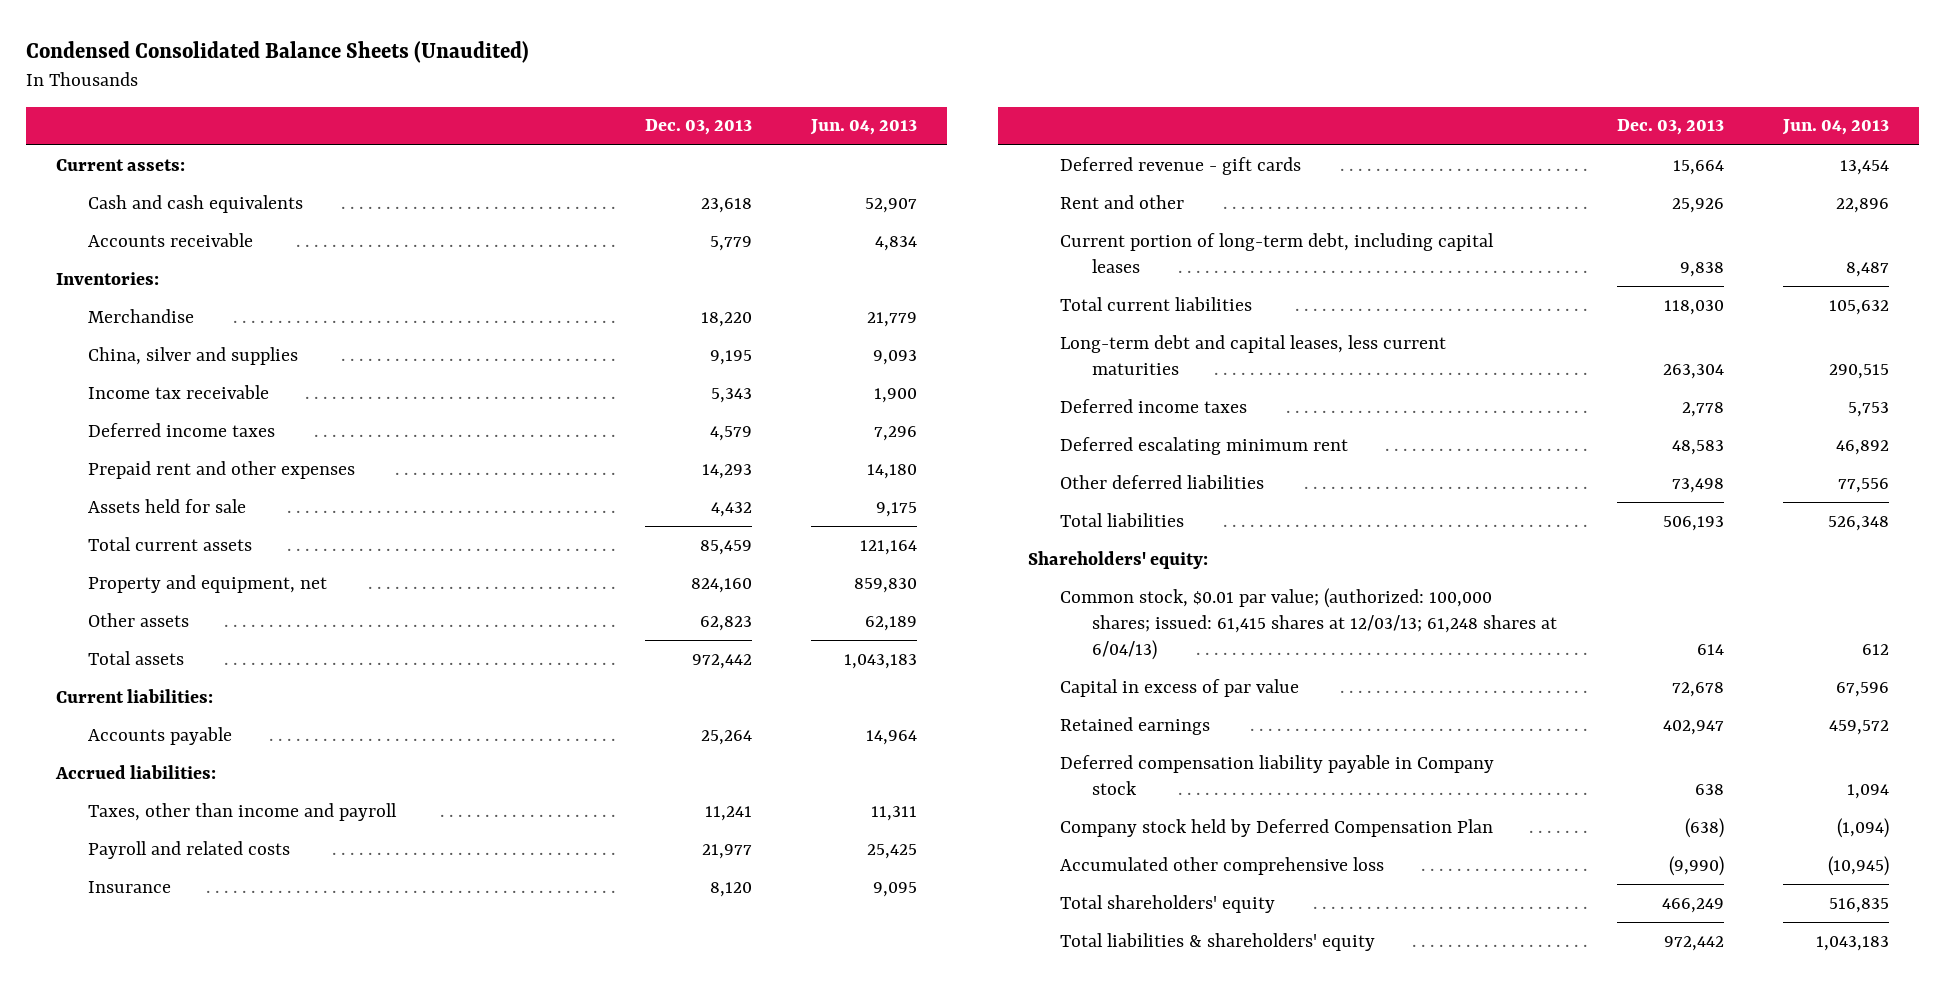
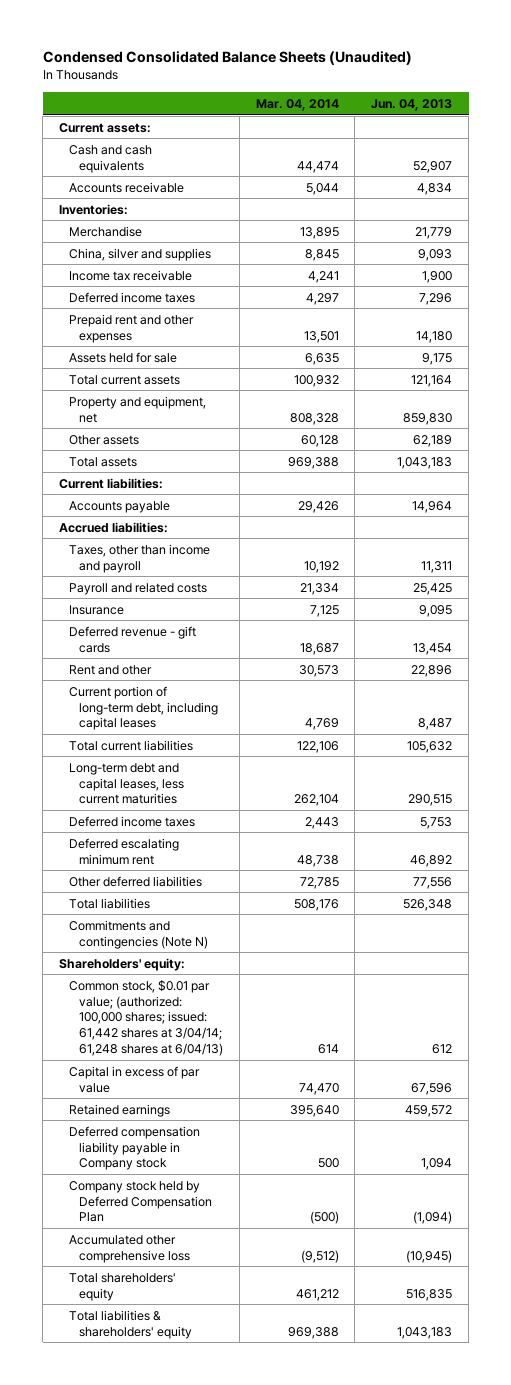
[644,119,752,136] Dec. 03, 2013 -> none
none -> [255,98,339,111] Mar. 04, 2014
none -> [68,919,208,949] Commitments and contingencies (Note N)
[1060,587,1558,660] Common stock, $0.01 par value; (authorized: 100,000 shares; issued: 61,415 shares at 12/03/13; 61,248 shares at 6/04/13) -> [68,979,223,1056] Common stock, $0.01 par value; (authorized: 100,000 shares; issued: 61,442 shares at 3/04/14; 61,248 shares at 6/04/13)

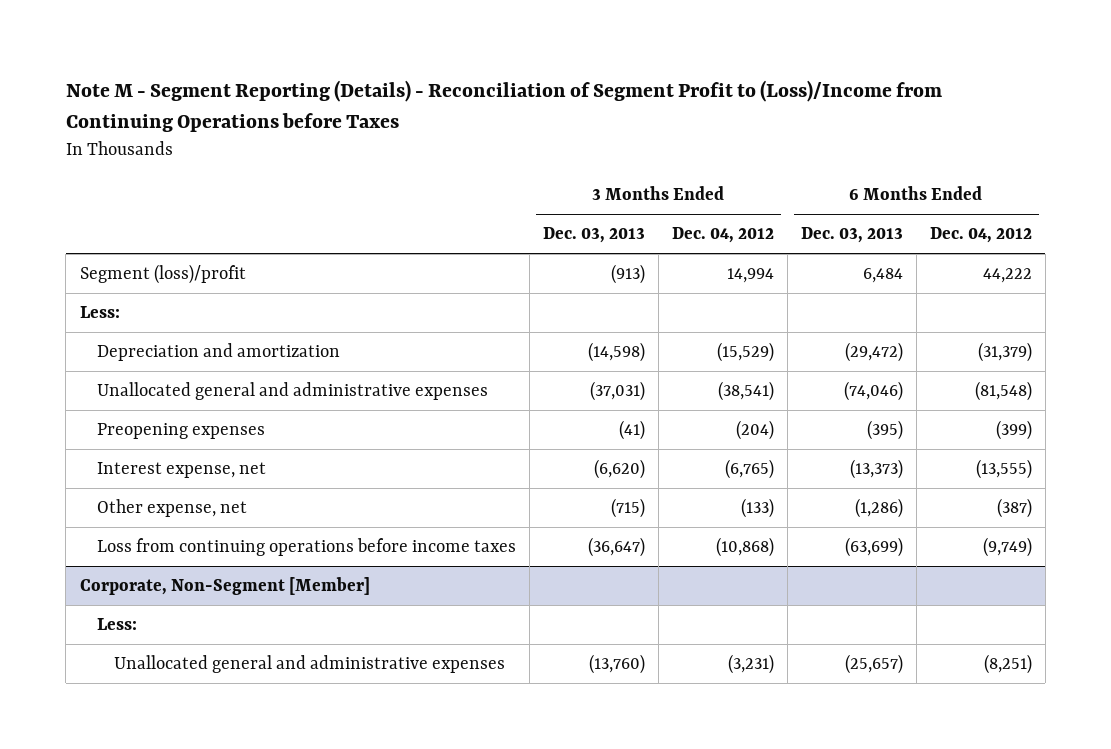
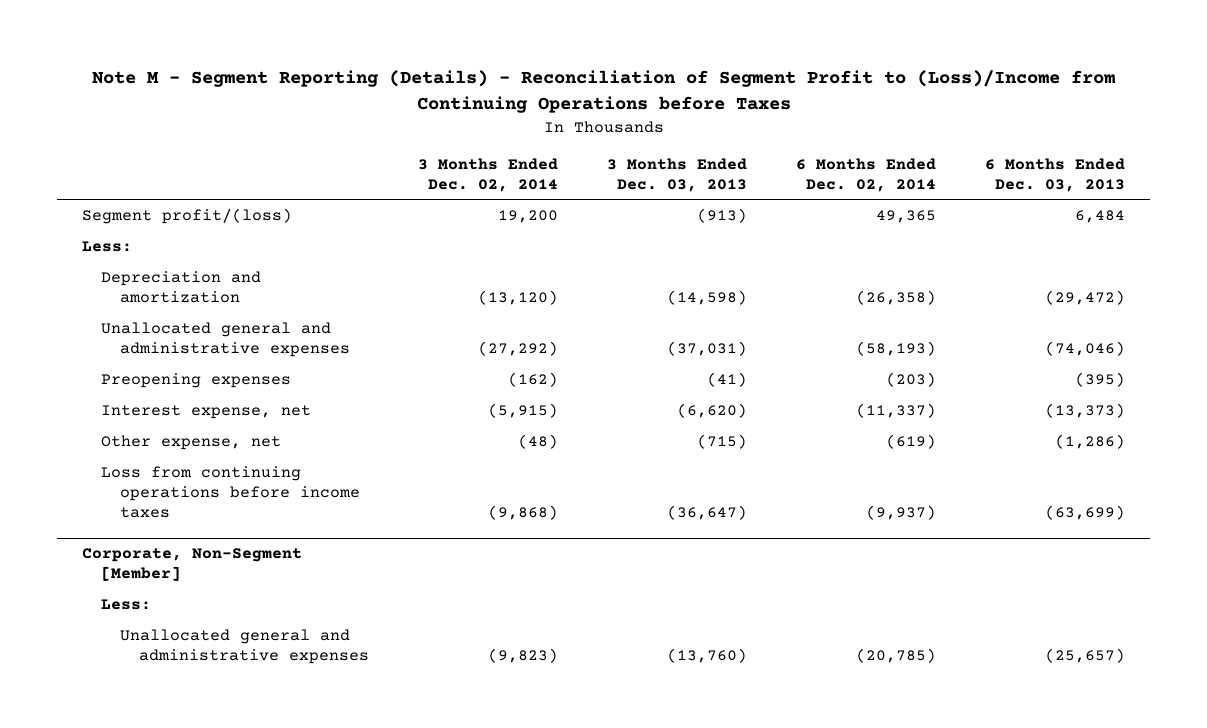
[671,227,774,244] Dec. 04, 2012 -> none
[929,227,1032,244] Dec. 04, 2012 -> none
none -> [418,157,559,192] 3 Months Ended Dec. 02, 2014
none -> [796,157,937,192] 6 Months Ended Dec. 02, 2014
[79,264,246,285] Segment (loss)/profit -> [81,208,292,225] Segment profit/(loss)

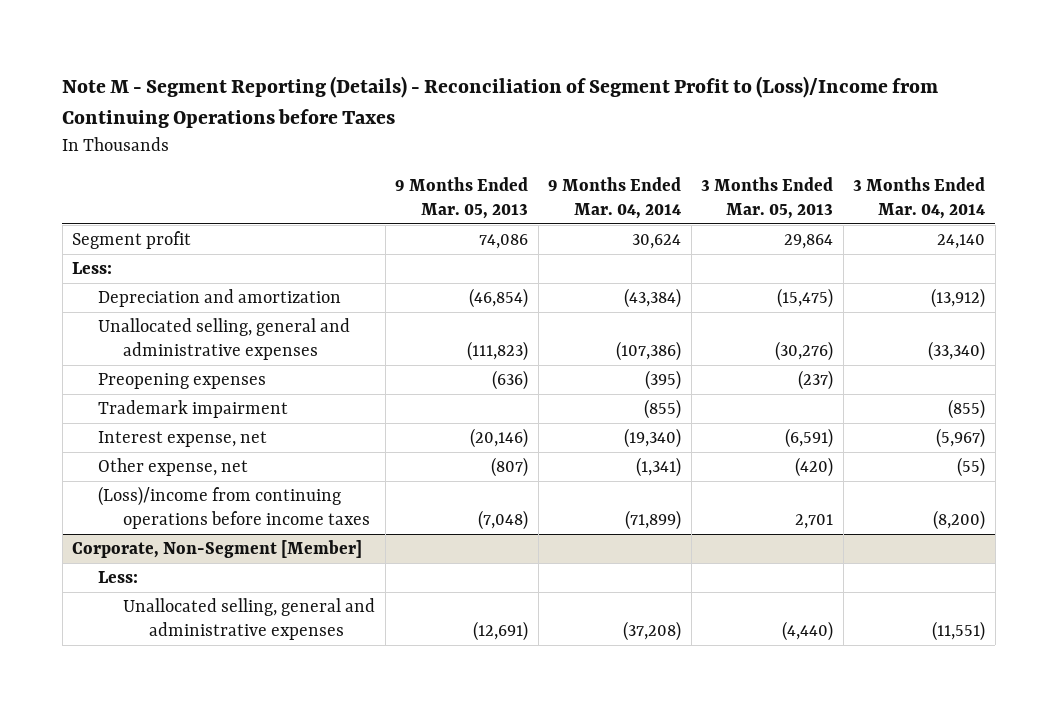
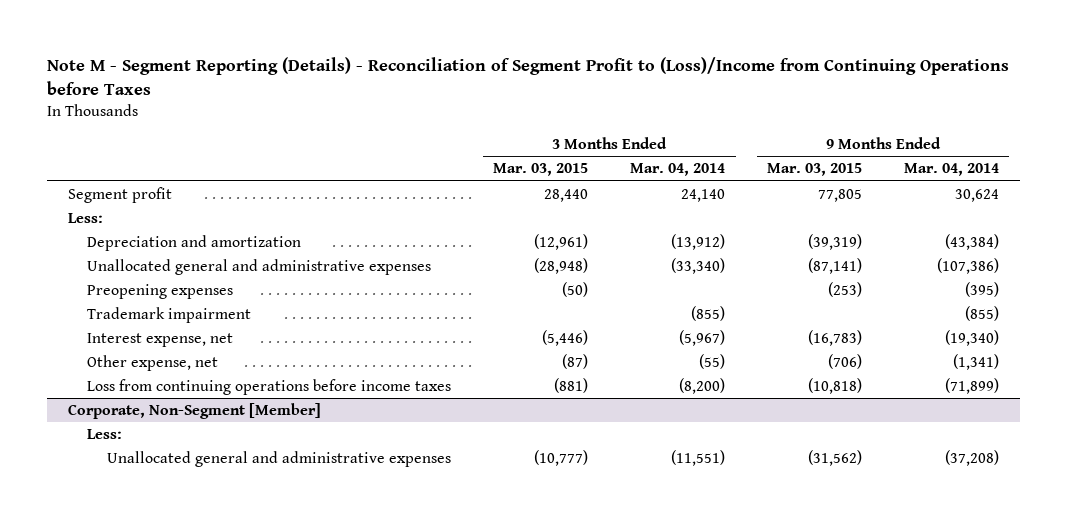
[395,177,529,219] 9 Months Ended Mar. 05, 2013 -> none
[701,177,834,219] 3 Months Ended Mar. 05, 2013 -> none
none -> [493,163,589,177] Mar. 03, 2015
none -> [766,163,862,177] Mar. 03, 2015
[97,318,350,360] Unallocated selling, general and administrative expenses -> [87,259,432,276] Unallocated general and administrative expenses
[97,486,371,529] (Loss)/income from continuing operations before income taxes -> [87,379,452,396] Loss from continuing operations before income taxes
[123,598,376,640] Unallocated selling, general and administrative expenses -> [106,451,451,468] Unallocated general and administrative expenses

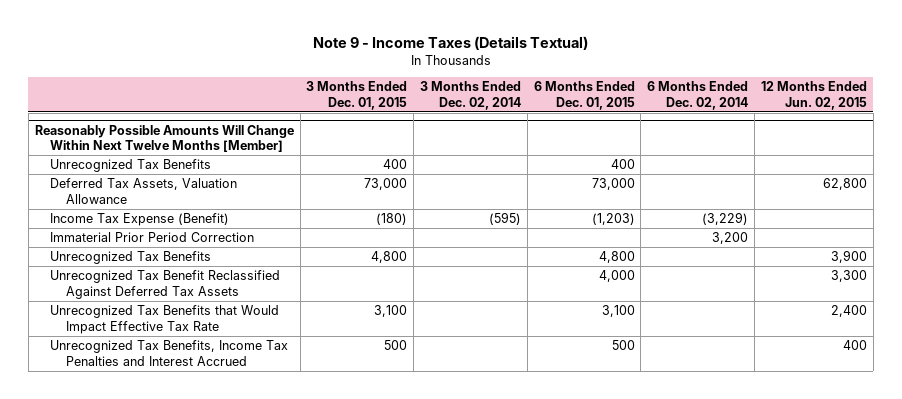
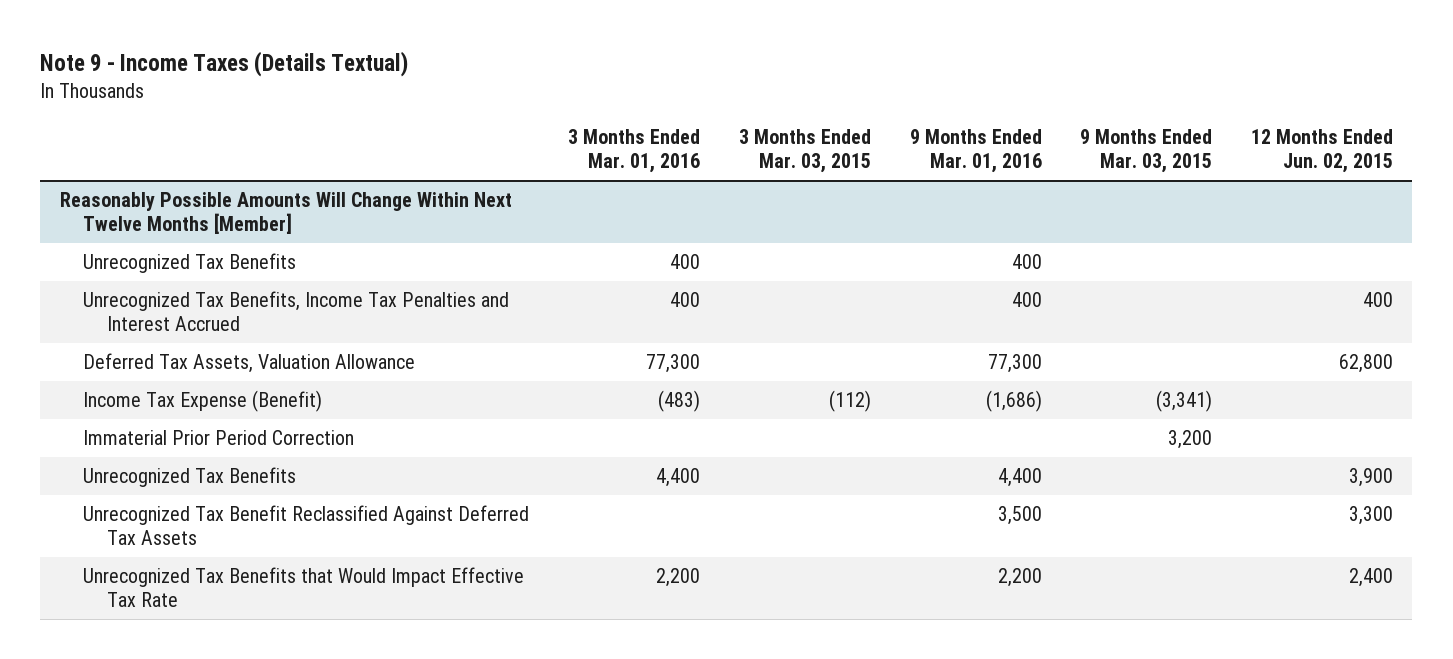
[306,81,408,110] 3 Months Ended Dec. 01, 2015 -> none
[419,81,521,110] 3 Months Ended Dec. 02, 2014 -> none
[533,81,635,110] 6 Months Ended Dec. 01, 2015 -> none
[647,81,749,110] 6 Months Ended Dec. 02, 2014 -> none
none -> [568,129,701,174] 3 Months Ended Mar. 01, 2016
none -> [738,129,871,174] 3 Months Ended Mar. 03, 2015
none -> [909,129,1042,174] 9 Months Ended Mar. 01, 2016
none -> [1080,129,1213,174] 9 Months Ended Mar. 03, 2015
[50,340,289,366] Unrecognized Tax Benefits, Income Tax Penalties and Interest Accrued -> [83,291,510,332] Unrecognized Tax Benefits, Income Tax Penalties and Interest Accrued

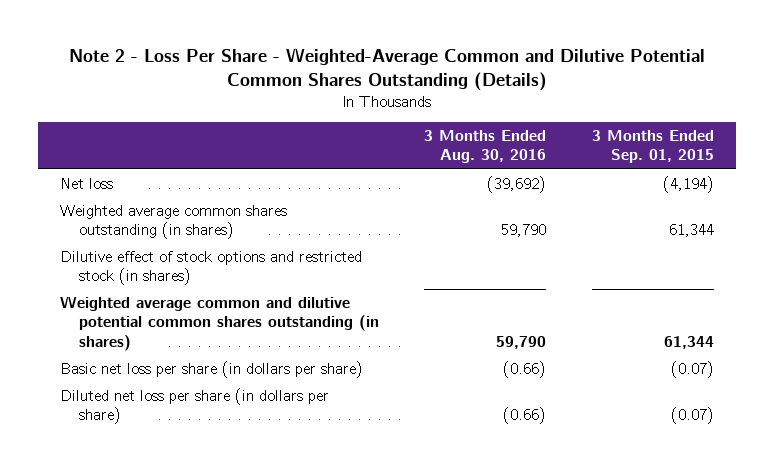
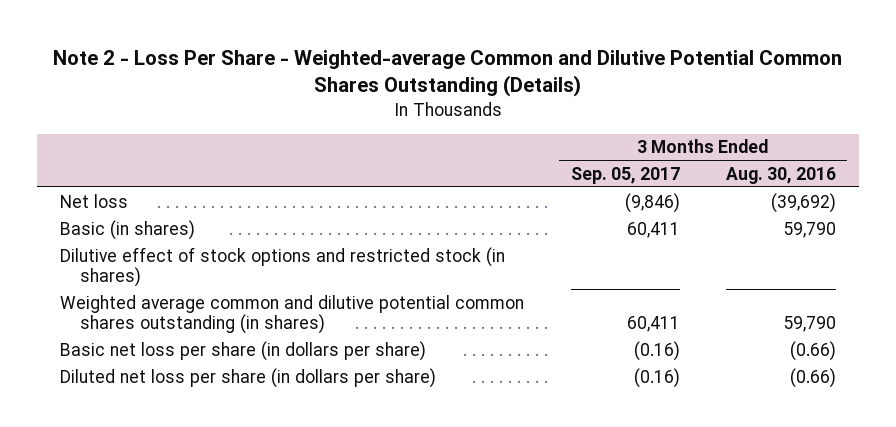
[69,46,706,91] Note 2 - Loss Per Share - Weighted-Average Common and Dilutive Potential Common Shares Outstanding (Details) -> [53,49,843,98] Note 2 - Loss Per Share - Weighted-average Common and Dilutive Potential Common Shares Outstanding (Details)
[591,129,714,164] 3 Months Ended Sep. 01, 2015 -> none
none -> [570,166,680,184] Sep. 05, 2017
[60,204,288,240] Weighted average common shares outstanding (in shares) -> [60,219,196,240] Basic (in shares)

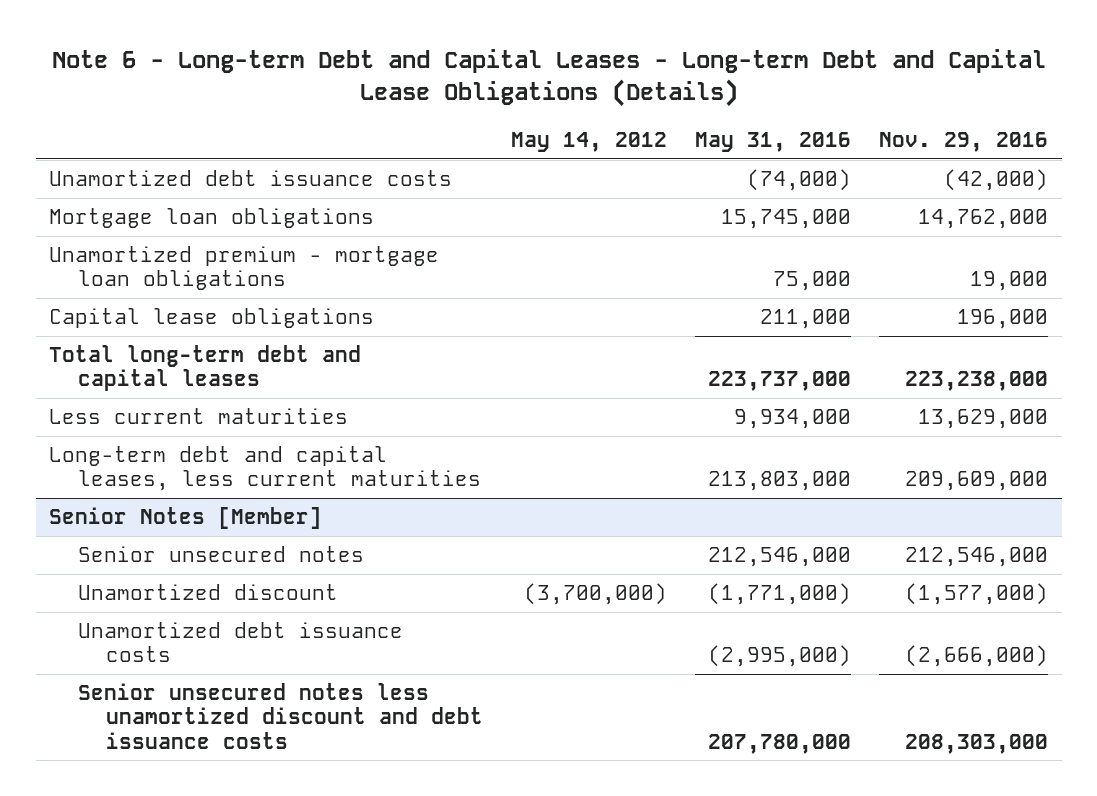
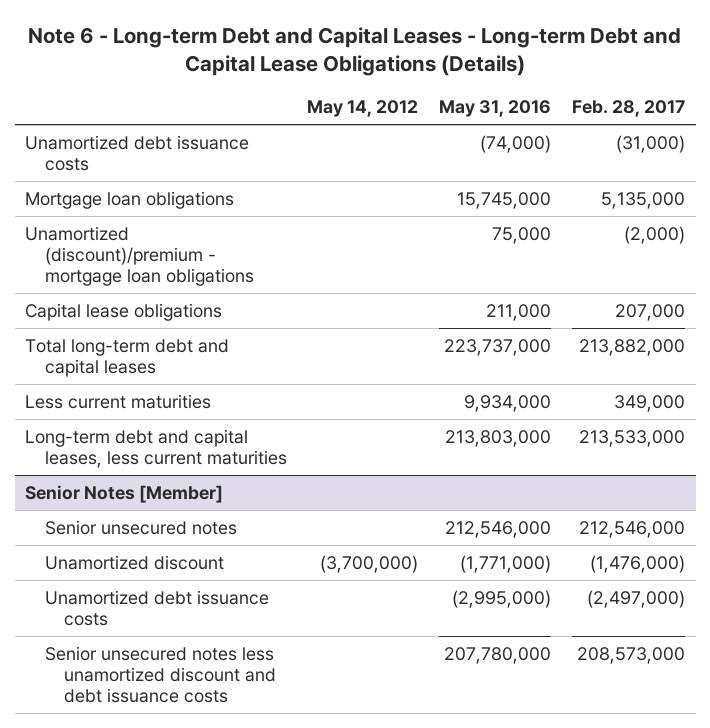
[878,132,1048,153] Nov. 29, 2016 -> none
none -> [572,100,686,118] Feb. 28, 2017
[49,246,440,291] Unamortized premium - mortgage loan obligations -> [25,225,254,287] Unamortized (discount)/premium - mortgage loan obligations

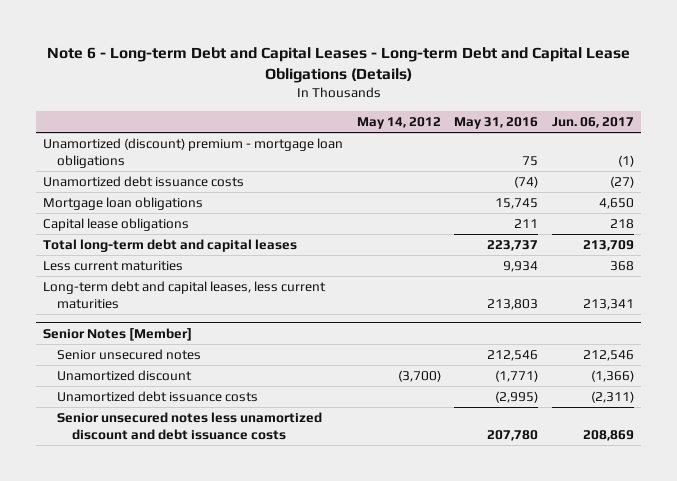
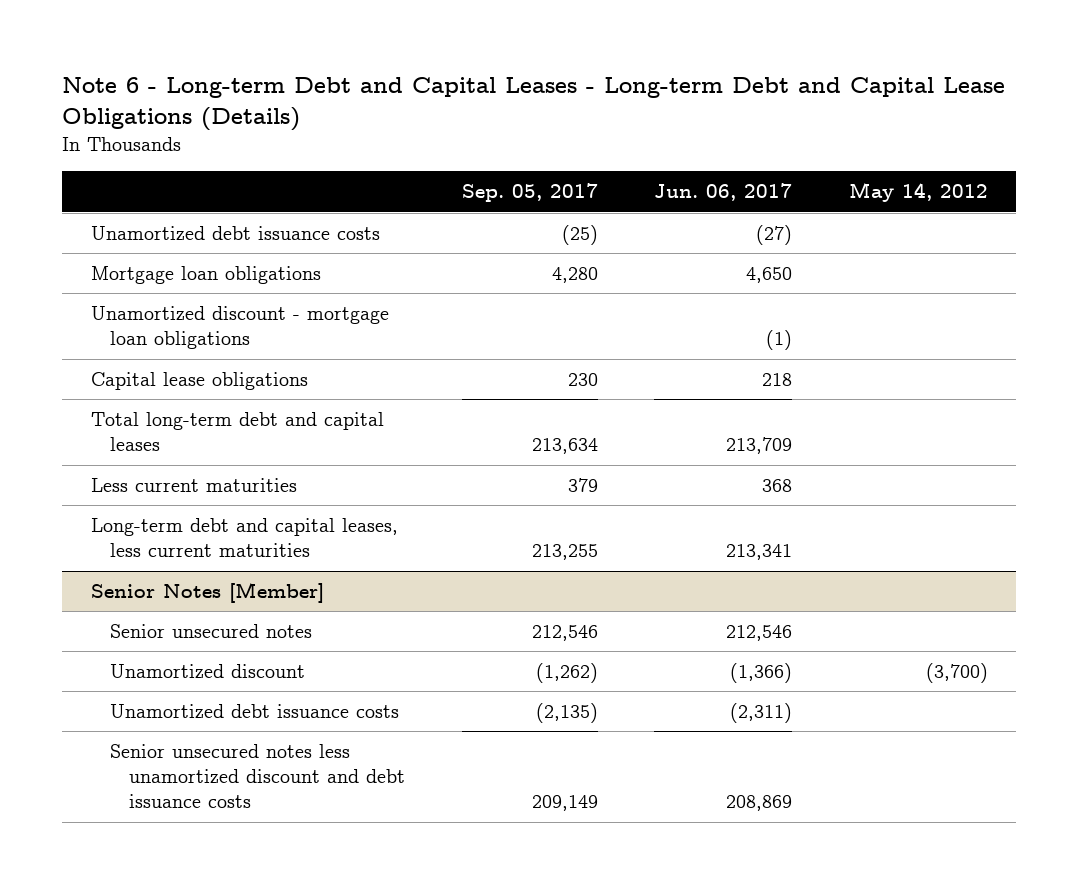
[454,116,539,129] May 31, 2016 -> none
none -> [461,183,598,203] Sep. 05, 2017
[43,138,344,169] Unamortized (discount) premium - mortgage loan obligations -> none
none -> [90,306,389,350] Unamortized discount - mortgage loan obligations

